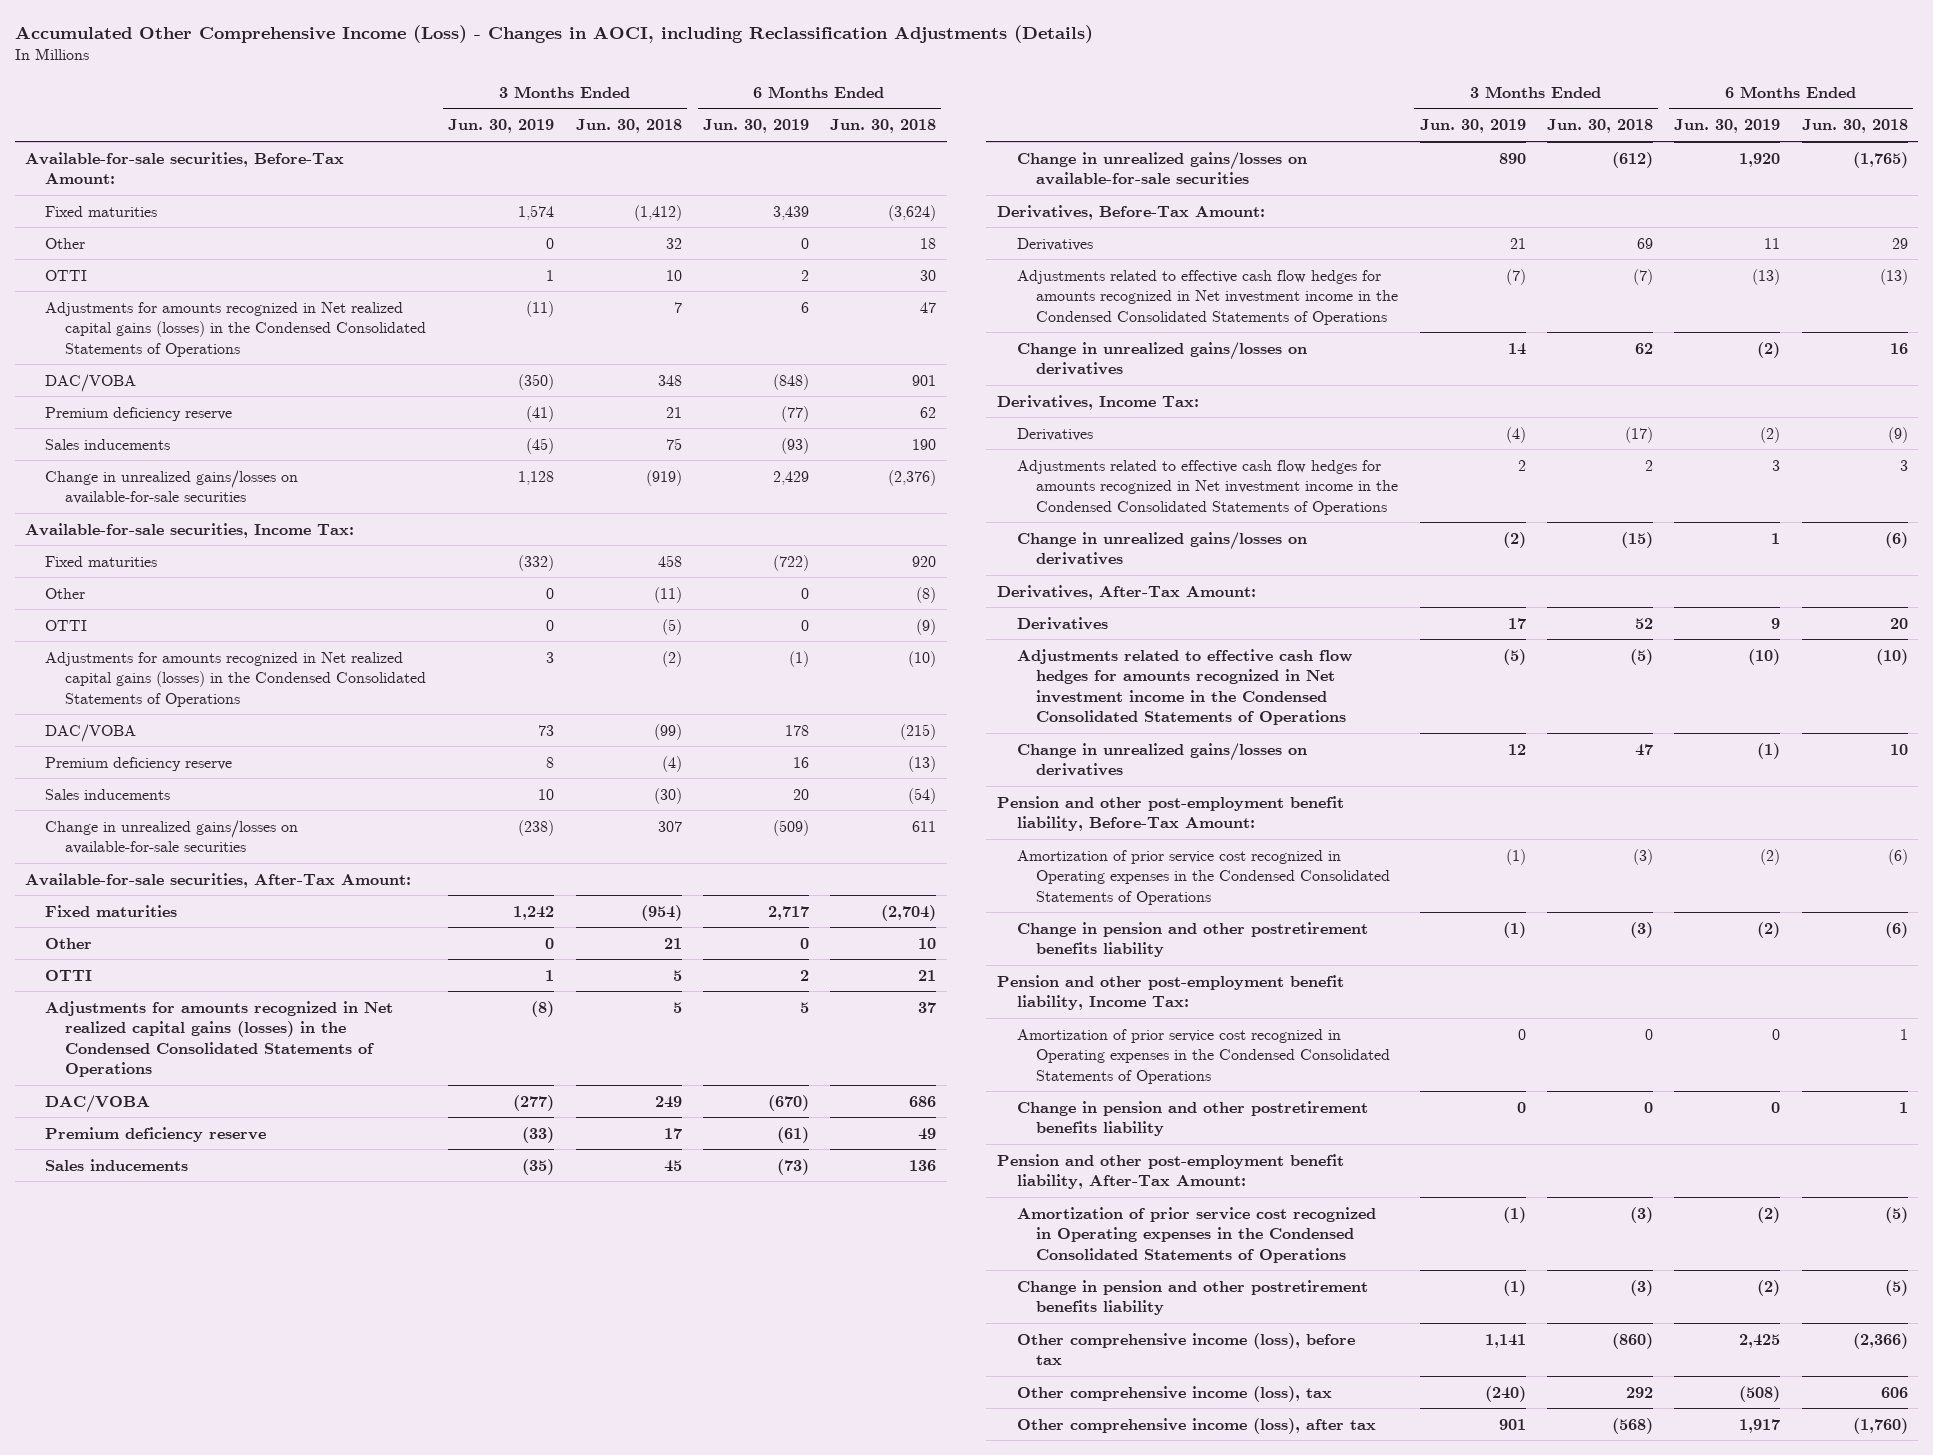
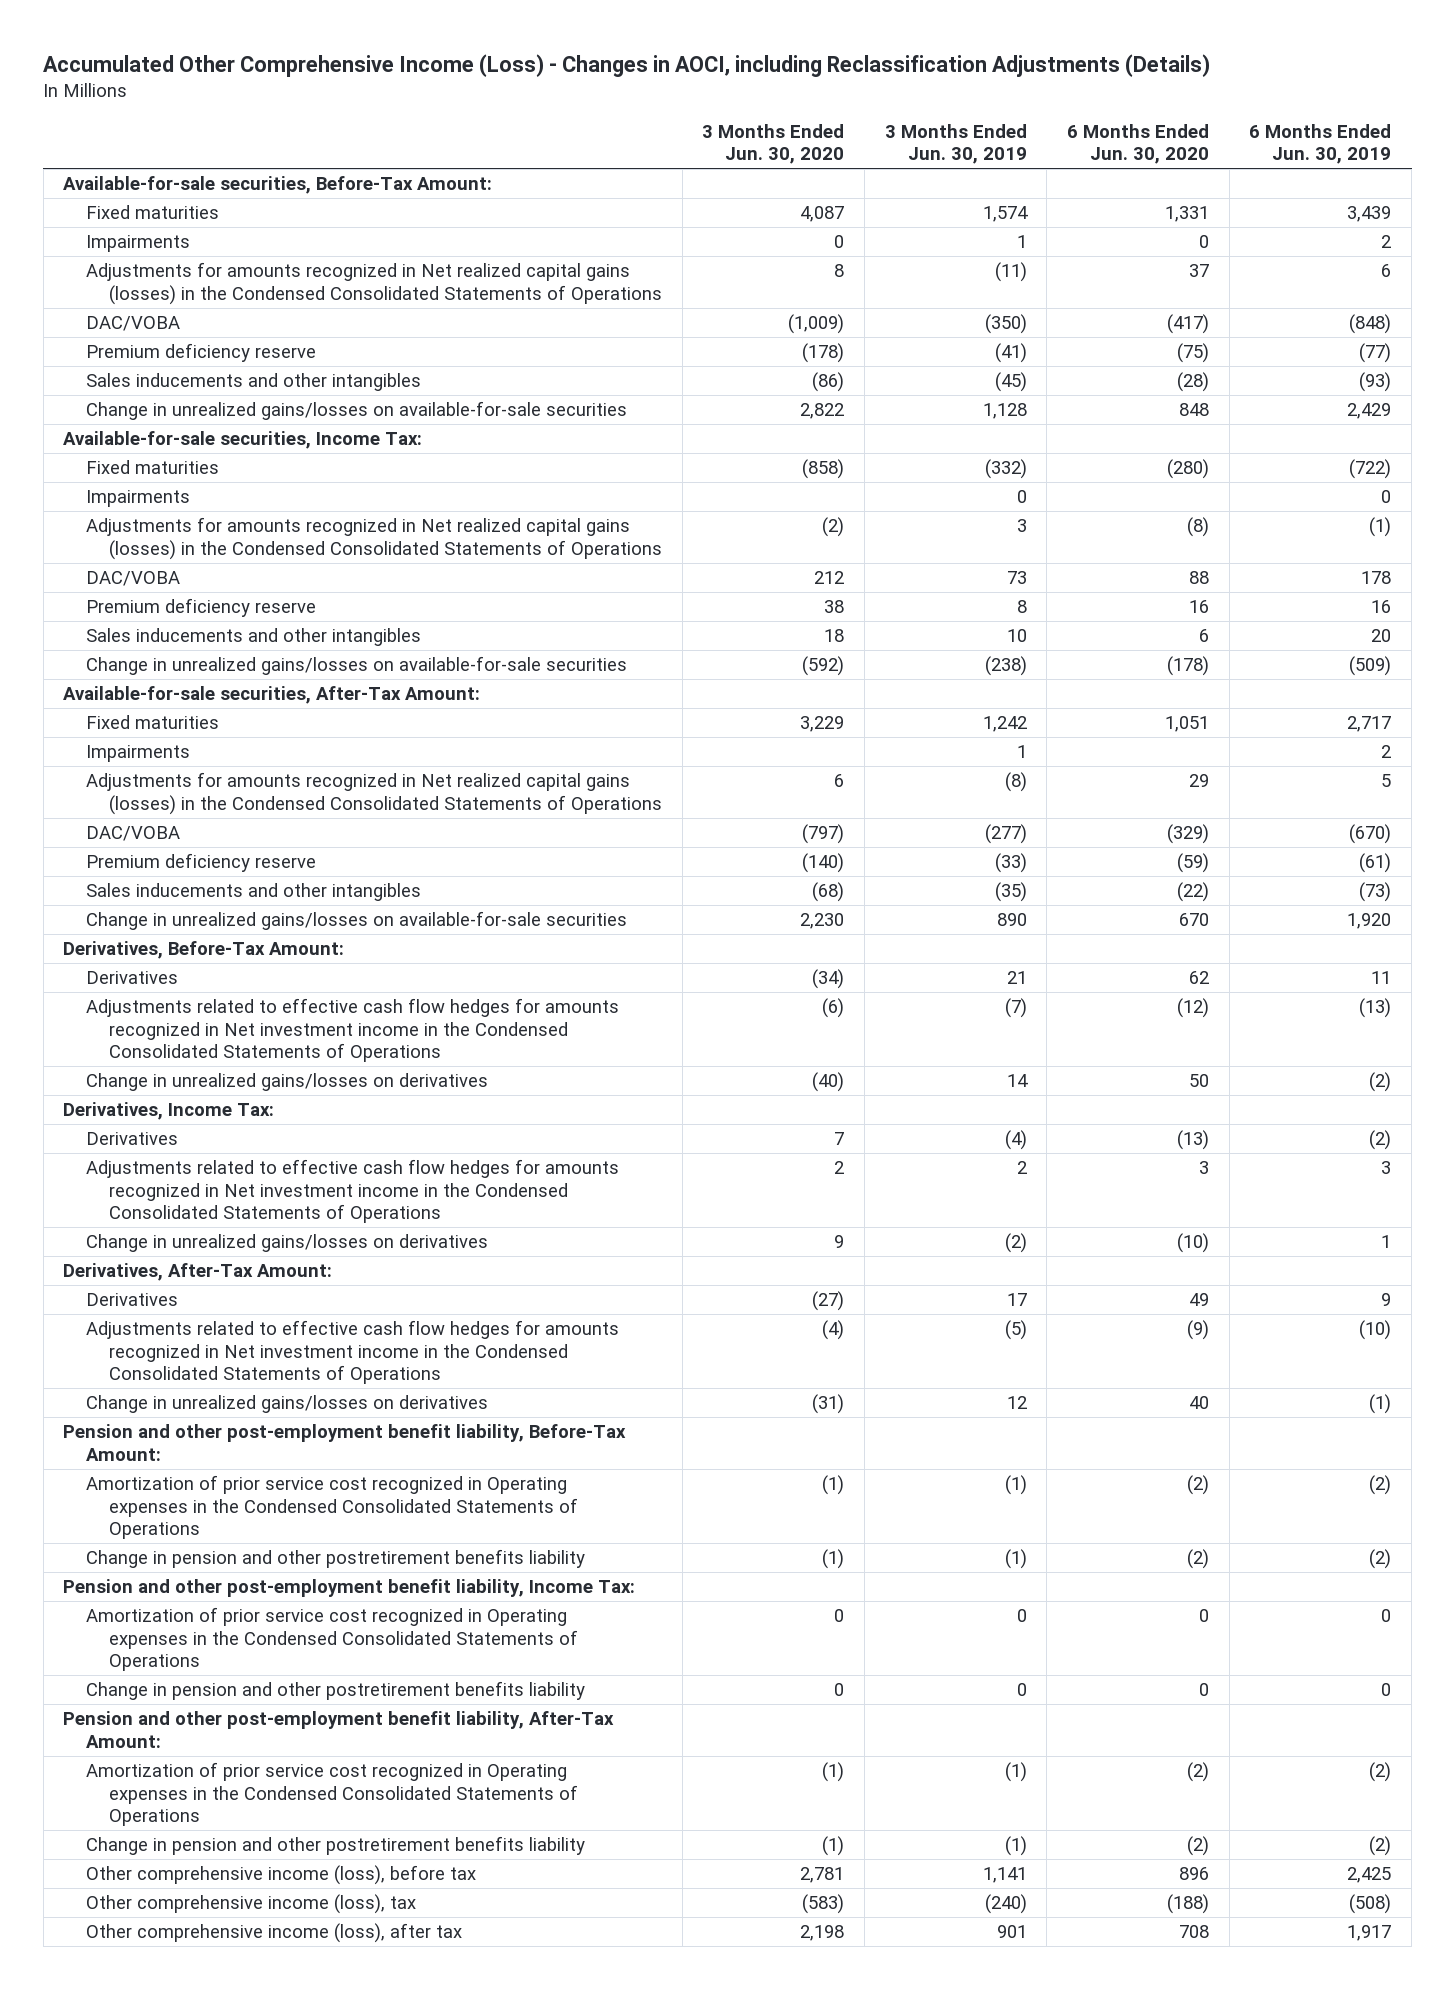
[575,119,682,134] Jun. 30, 2018 -> none
[830,119,937,134] Jun. 30, 2018 -> none
none -> [702,123,845,165] 3 Months Ended Jun. 30, 2020
none -> [1067,123,1210,165] 6 Months Ended Jun. 30, 2020
[45,237,86,249] Other -> none
[45,269,88,281] OTTI -> [86,235,191,253] Impairments
[45,438,171,450] Sales inducements -> [86,373,422,392] Sales inducements and other intangibles
[45,587,86,599] Other -> none
[45,619,88,631] OTTI -> [86,490,191,508] Impairments
[45,788,171,800] Sales inducements -> [86,628,422,647] Sales inducements and other intangibles
[45,937,93,949] Other -> none
[45,969,93,981] OTTI -> [86,745,191,763] Impairments
[45,1158,189,1171] Sales inducements -> [86,883,422,902] Sales inducements and other intangibles

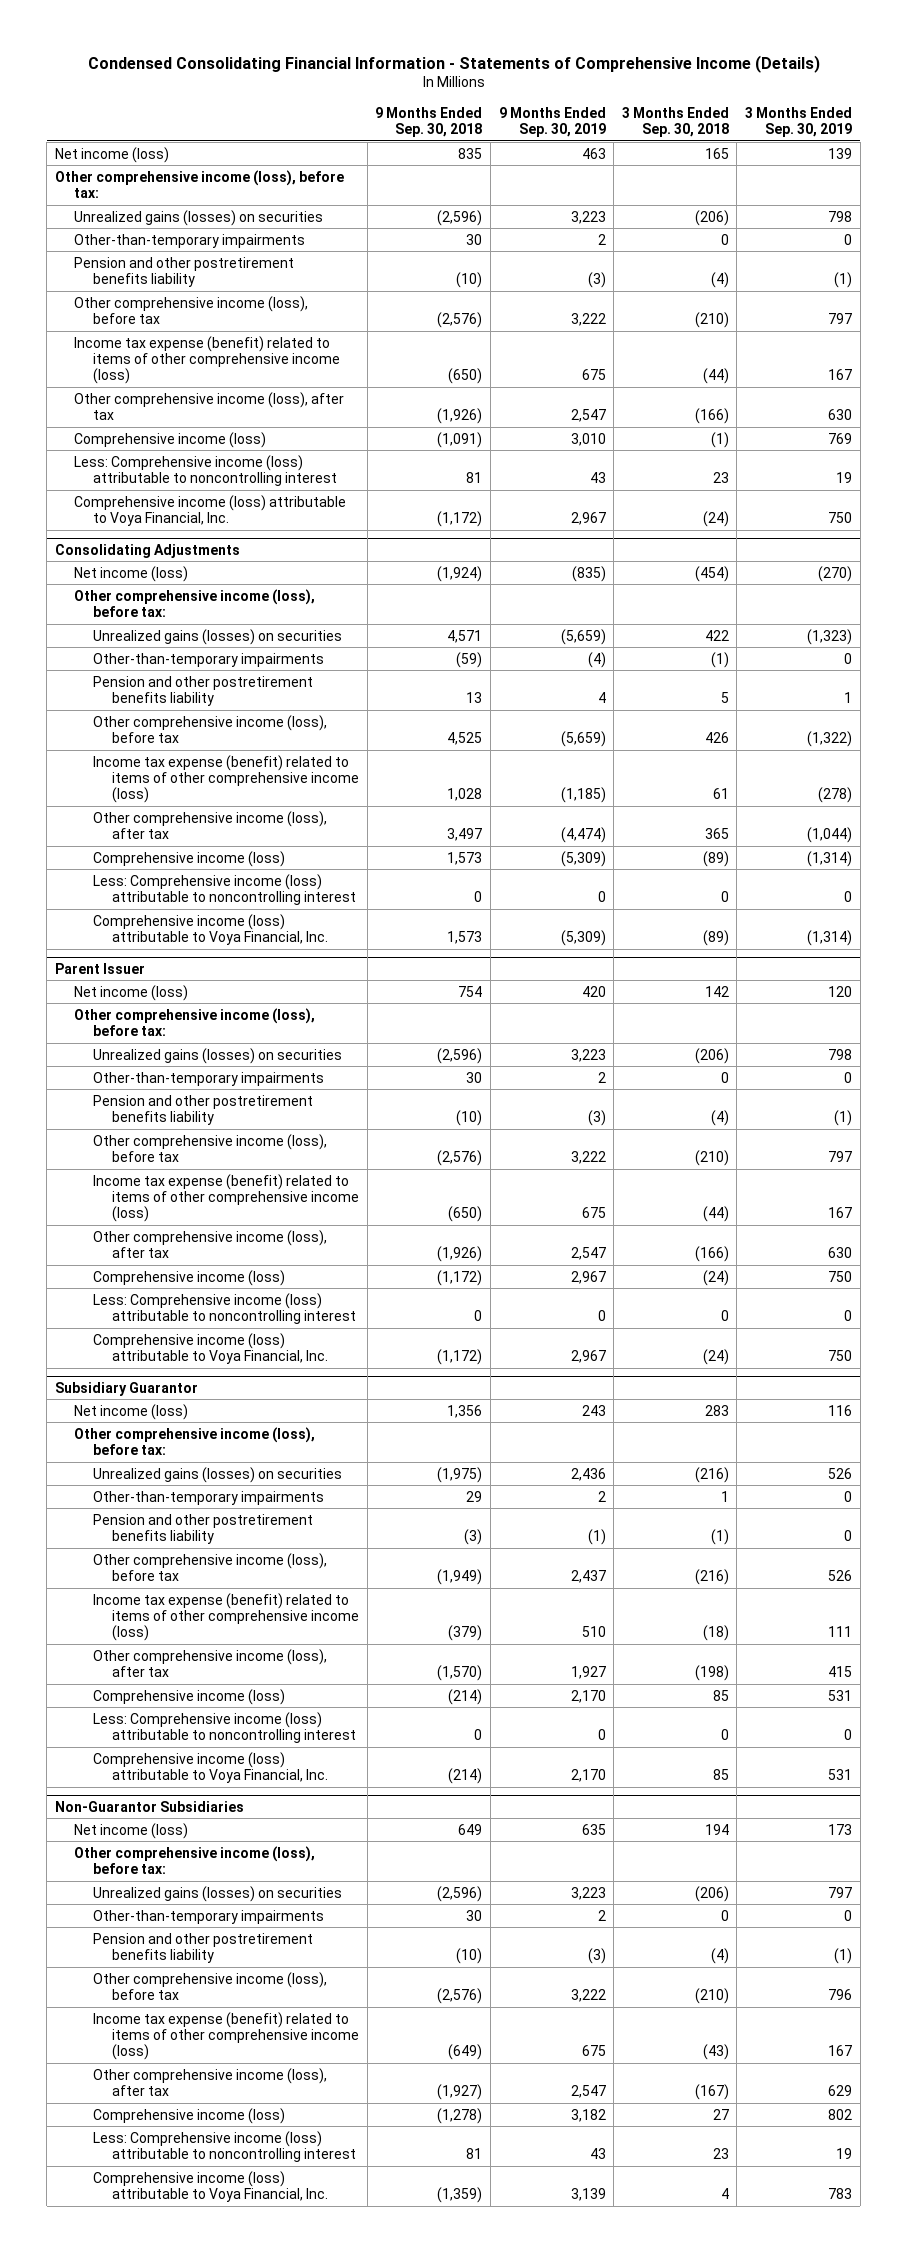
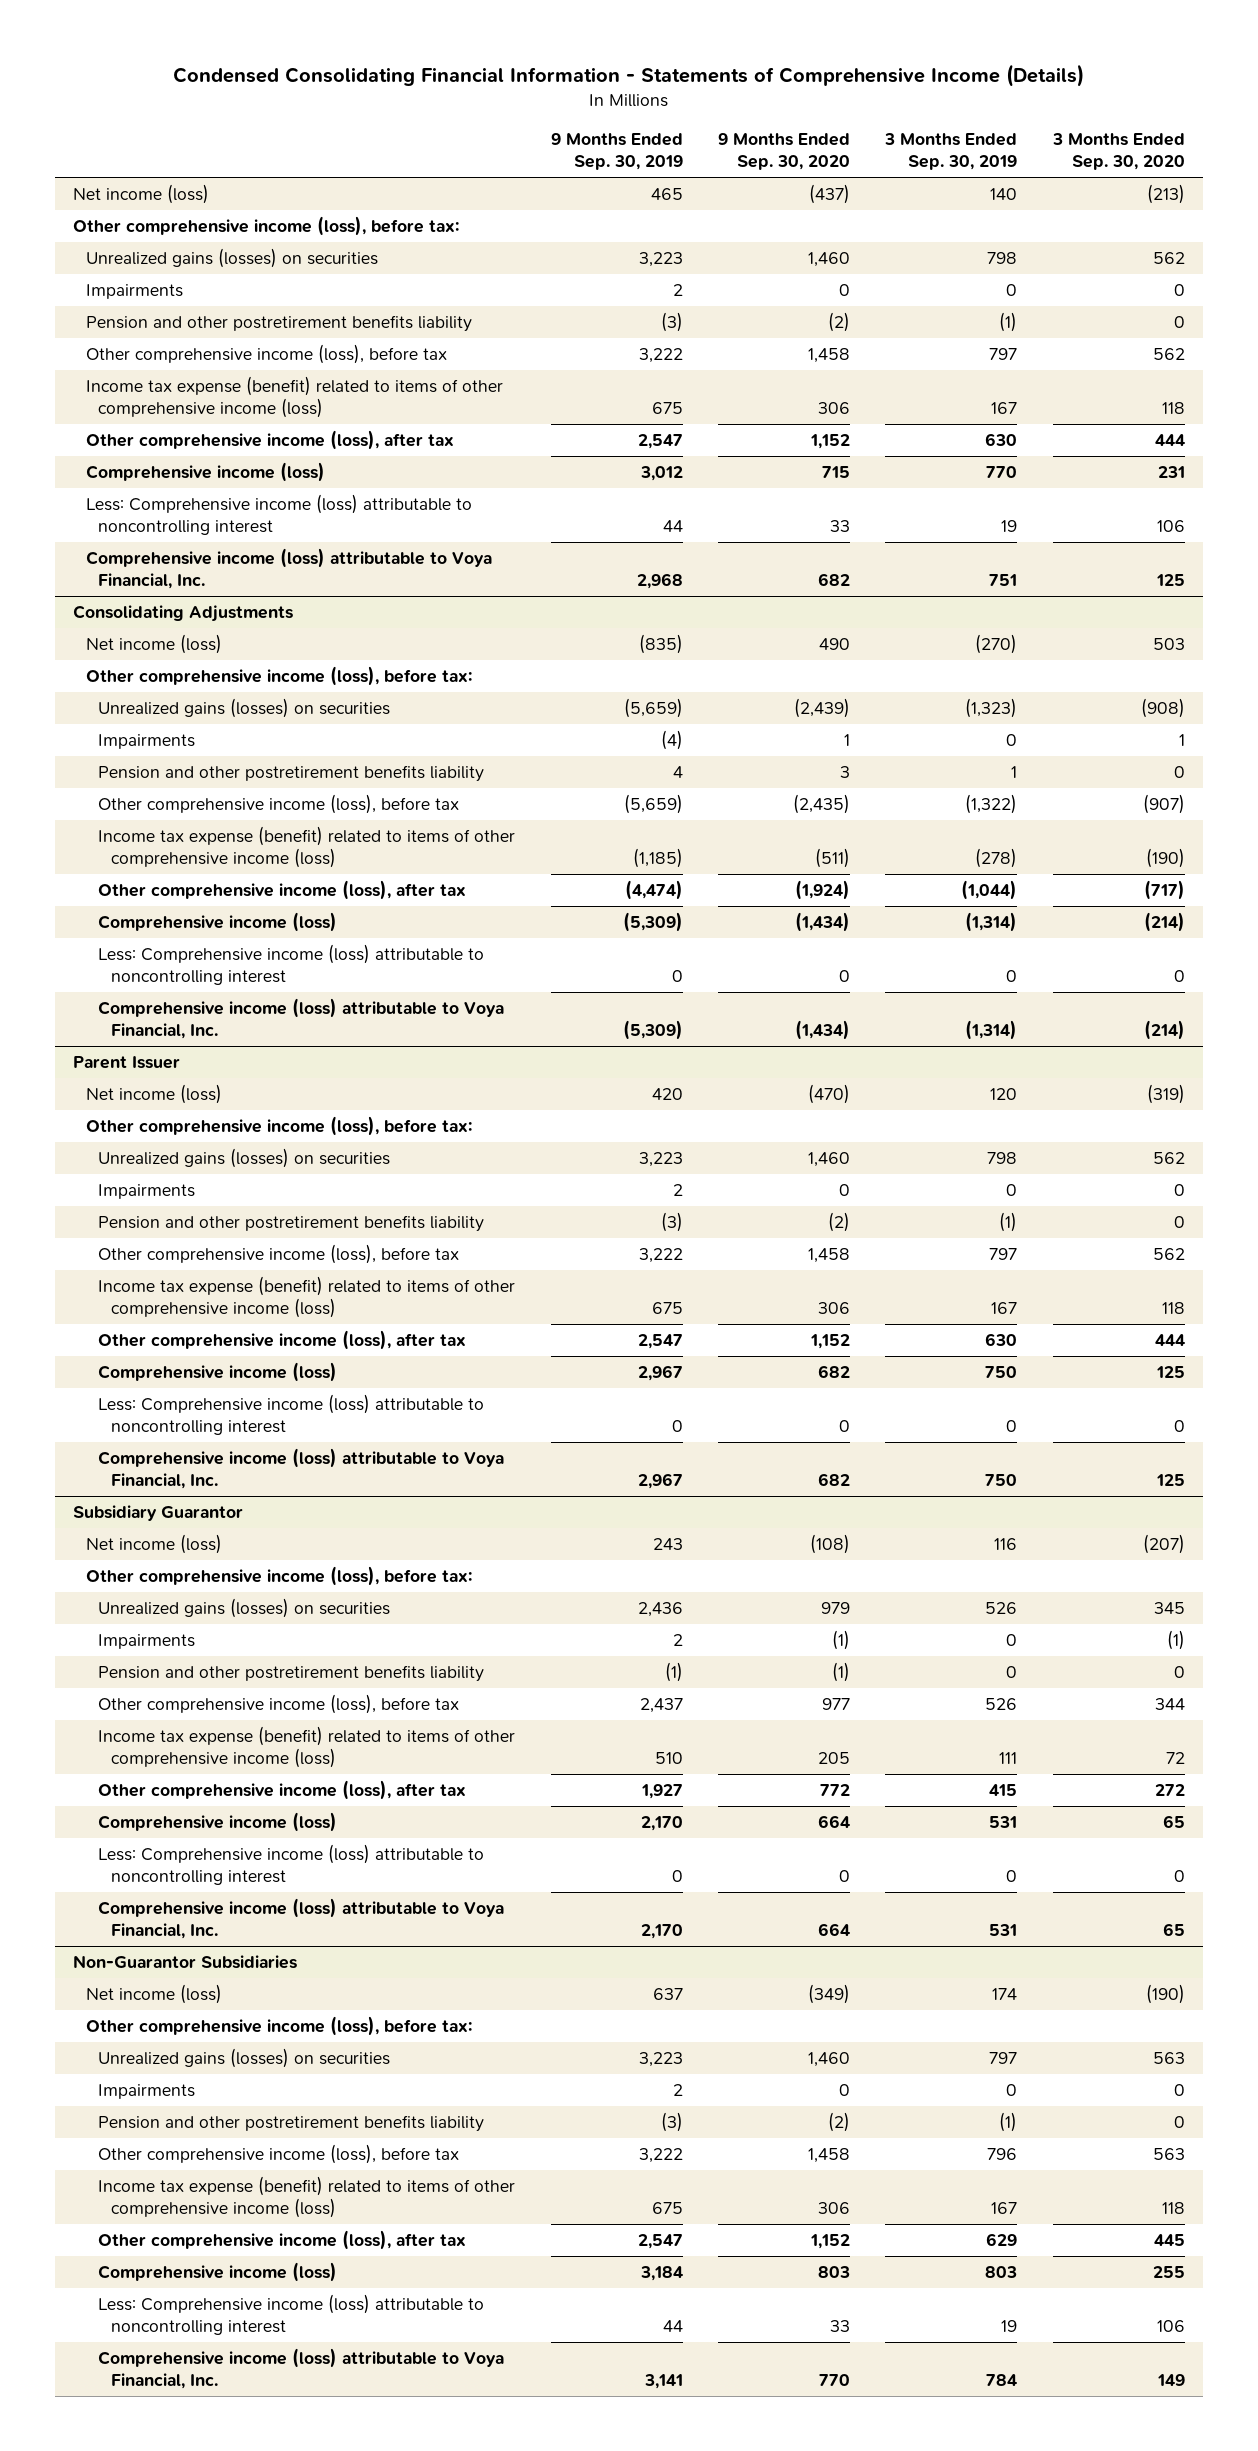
[375,106,483,138] 9 Months Ended Sep. 30, 2018 -> none
[621,106,729,138] 3 Months Ended Sep. 30, 2018 -> none
none -> [717,133,850,170] 9 Months Ended Sep. 30, 2020
none -> [1051,133,1185,170] 3 Months Ended Sep. 30, 2020
[581,147,606,159] 463 -> [650,188,683,201] 465
[828,147,853,159] 139 -> [990,188,1018,201] 140
[74,233,306,248] Other-than-temporary impairments -> [85,284,183,300] Impairments
[570,432,606,446] 3,010 -> [639,466,683,482] 3,012
[828,432,853,444] 769 -> [986,466,1018,479] 770
[589,471,606,483] 43 -> [662,519,683,532] 44
[570,511,606,525] 2,967 -> [636,572,683,589] 2,968
[828,511,853,523] 750 -> [989,573,1018,586] 751
[92,652,324,667] Other-than-temporary impairments -> [98,734,196,750] Impairments
[92,1071,324,1086] Other-than-temporary impairments -> [98,1184,196,1200] Impairments
[92,1490,324,1505] Other-than-temporary impairments -> [98,1634,196,1650] Impairments
[581,1823,606,1835] 635 -> [652,1988,683,2001] 637
[828,1823,853,1835] 173 -> [992,1988,1018,2001] 174
[92,1909,324,1924] Other-than-temporary impairments -> [98,2084,196,2100] Impairments
[570,2108,606,2122] 3,182 -> [639,2266,683,2282] 3,184
[828,2108,853,2120] 802 -> [985,2266,1018,2279] 803
[589,2147,606,2159] 43 -> [662,2319,683,2332] 44
[570,2187,606,2201] 3,139 -> [643,2373,683,2389] 3,141
[828,2187,853,2199] 783 -> [986,2373,1018,2386] 784

